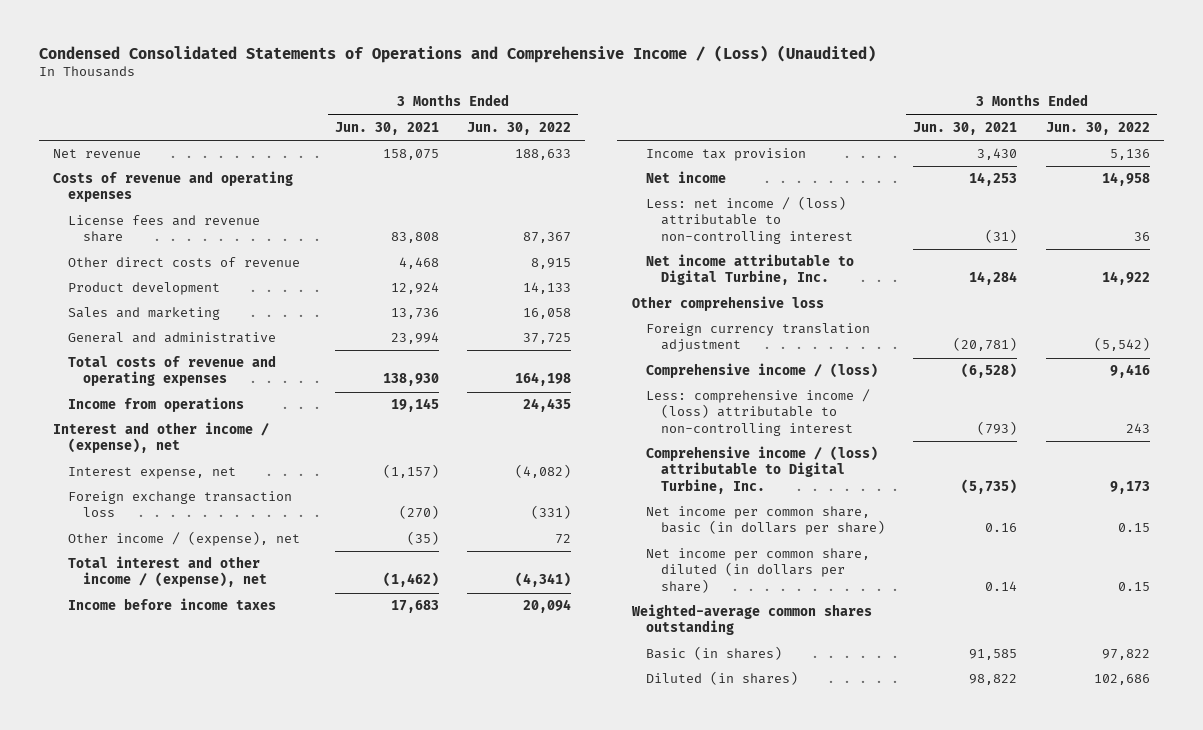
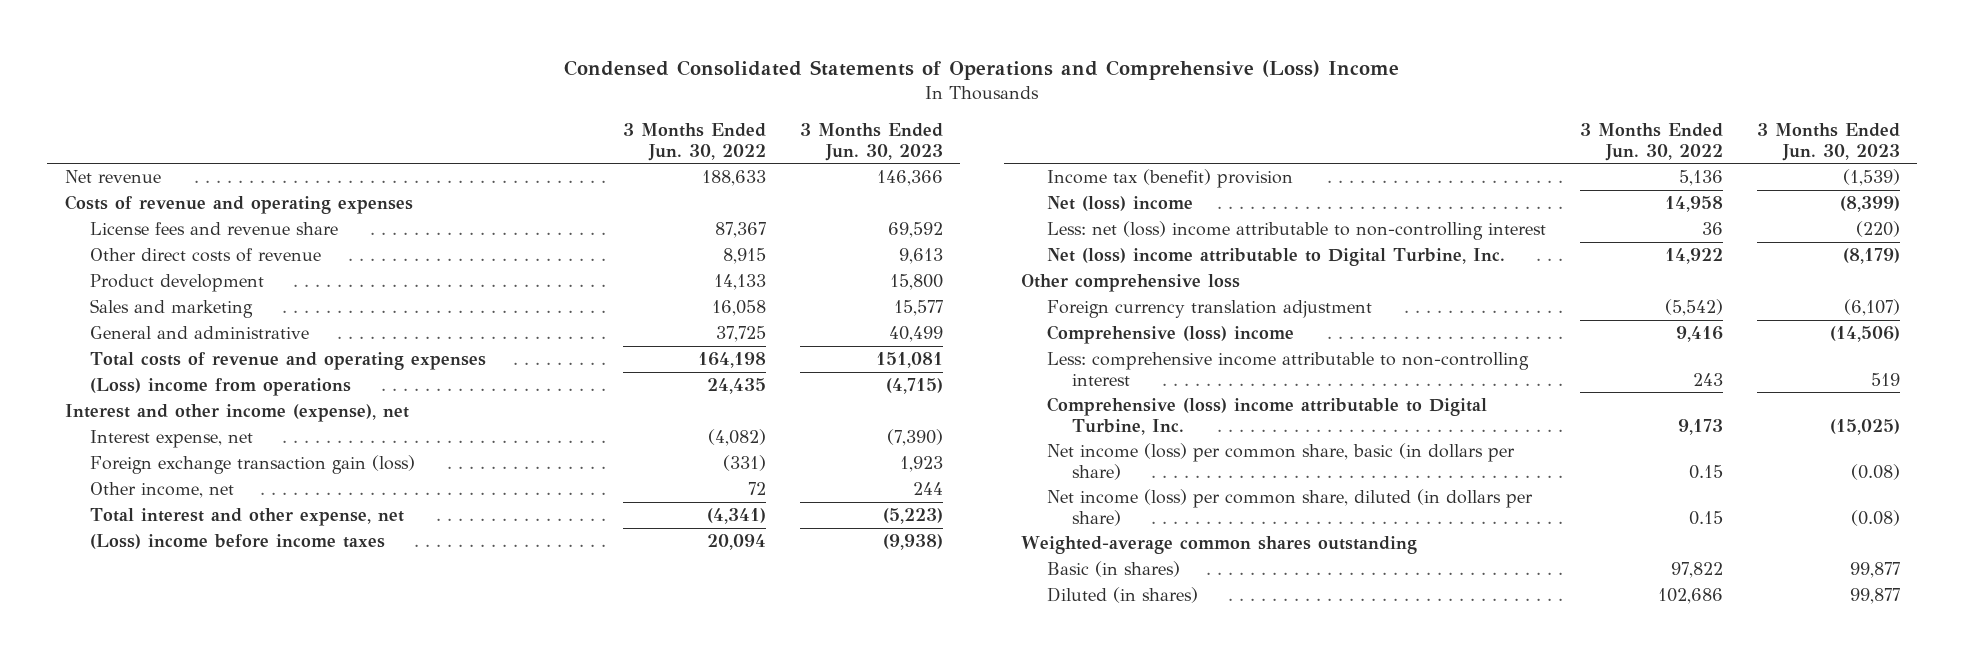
[38,44,876,63] Condensed Consolidated Statements of Operations and Comprehensive Income / (Loss) (Unaudited) -> [564,60,1400,81] Condensed Consolidated Statements of Operations and Comprehensive (Loss) Income
[334,121,439,135] Jun. 30, 2021 -> none
none -> [799,122,943,161] 3 Months Ended Jun. 30, 2023
[67,397,244,413] Income from operations -> [89,377,351,396] (Loss) income from operations
[52,422,269,454] Interest and other income / (expense), net -> [64,403,409,422] Interest and other income (expense), net
[67,491,292,518] Foreign exchange transaction loss -> [89,454,415,474] Foreign exchange transaction gain (loss)
[67,531,300,547] Other income / (expense), net -> [89,481,234,498] Other income, net
[67,556,267,588] Total interest and other income / (expense), net -> [89,507,404,526] Total interest and other expense, net
[67,598,276,611] Income before income taxes -> [89,533,385,549] (Loss) income before income taxes
[646,148,807,162] Income tax provision -> [1046,168,1293,188] Income tax (benefit) provision
[646,171,727,184] Net income -> [1046,195,1193,211] Net (loss) income
[646,196,854,244] Less: net income / (loss) attributable to non-controlling interest -> [1046,220,1546,240] Less: net (loss) income attributable to non-controlling interest
[646,254,855,286] Net income attributable to Digital Turbine, Inc. -> [1046,247,1505,266] Net (loss) income attributable to Digital Turbine, Inc.
[646,363,879,379] Comprehensive income / (loss) -> [1046,324,1294,344] Comprehensive (loss) income
[646,389,871,436] Less: comprehensive income / (loss) attributable to non-controlling interest -> [1046,351,1529,386] Less: comprehensive income attributable to non-controlling interest
[646,446,879,494] Comprehensive income / (loss) attributable to Digital Turbine, Inc. -> [1046,396,1487,435] Comprehensive (loss) income attributable to Digital Turbine, Inc.
[646,506,886,536] Net income per common share, basic (in dollars per share) -> [1046,442,1515,480] Net income (loss) per common share, basic (in dollars per share)
[646,548,871,593] Net income per common share, diluted (in dollars per share) -> [1046,488,1533,526] Net income (loss) per common share, diluted (in dollars per share)

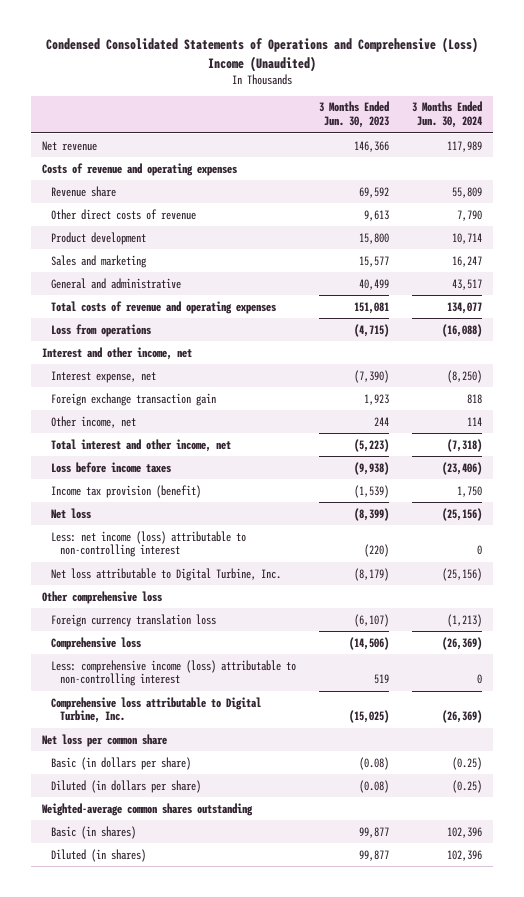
[564,60,1400,81] Condensed Consolidated Statements of Operations and Comprehensive (Loss) Income -> [45,37,478,72] Condensed Consolidated Statements of Operations and Comprehensive (Loss) Income (Unaudited)
[622,122,766,161] 3 Months Ended Jun. 30, 2022 -> none
none -> [411,101,482,129] 3 Months Ended Jun. 30, 2024
[89,221,338,235] License fees and revenue share -> [51,185,117,197] Revenue share
[89,377,351,396] (Loss) income from operations -> [51,323,152,337] Loss from operations
[64,403,409,422] Interest and other income (expense), net -> [42,346,193,360] Interest and other income, net
[89,454,415,474] Foreign exchange transaction gain (loss) -> [51,392,217,406] Foreign exchange transaction gain
[89,507,404,526] Total interest and other expense, net -> [51,438,232,452] Total interest and other income, net
[89,533,385,549] (Loss) income before income taxes -> [51,461,172,473] Loss before income taxes
[1046,168,1293,188] Income tax (benefit) provision -> [51,484,202,498] Income tax provision (benefit)
[1046,195,1193,211] Net (loss) income -> [51,507,92,519] Net loss
[1046,220,1546,240] Less: net (loss) income attributable to non-controlling interest -> [51,530,247,558] Less: net income (loss) attributable to non-controlling interest
[1046,247,1505,266] Net (loss) income attributable to Digital Turbine, Inc. -> [51,567,282,581] Net loss attributable to Digital Turbine, Inc.
[1046,299,1372,318] Foreign currency translation adjustment -> [51,613,217,627] Foreign currency translation loss
[1046,324,1294,344] Comprehensive (loss) income -> [51,636,142,650] Comprehensive loss
[1046,351,1529,386] Less: comprehensive income attributable to non-controlling interest -> [51,659,297,687] Less: comprehensive income (loss) attributable to non-controlling interest
[1046,396,1487,435] Comprehensive (loss) income attributable to Digital Turbine, Inc. -> [51,696,262,724] Comprehensive loss attributable to Digital Turbine, Inc.
none -> [42,733,168,747] Net loss per common share
[1046,442,1515,480] Net income (loss) per common share, basic (in dollars per share) -> [51,756,192,770] Basic (in dollars per share)
[1046,488,1533,526] Net income (loss) per common share, diluted (in dollars per share) -> [51,779,202,793] Diluted (in dollars per share)

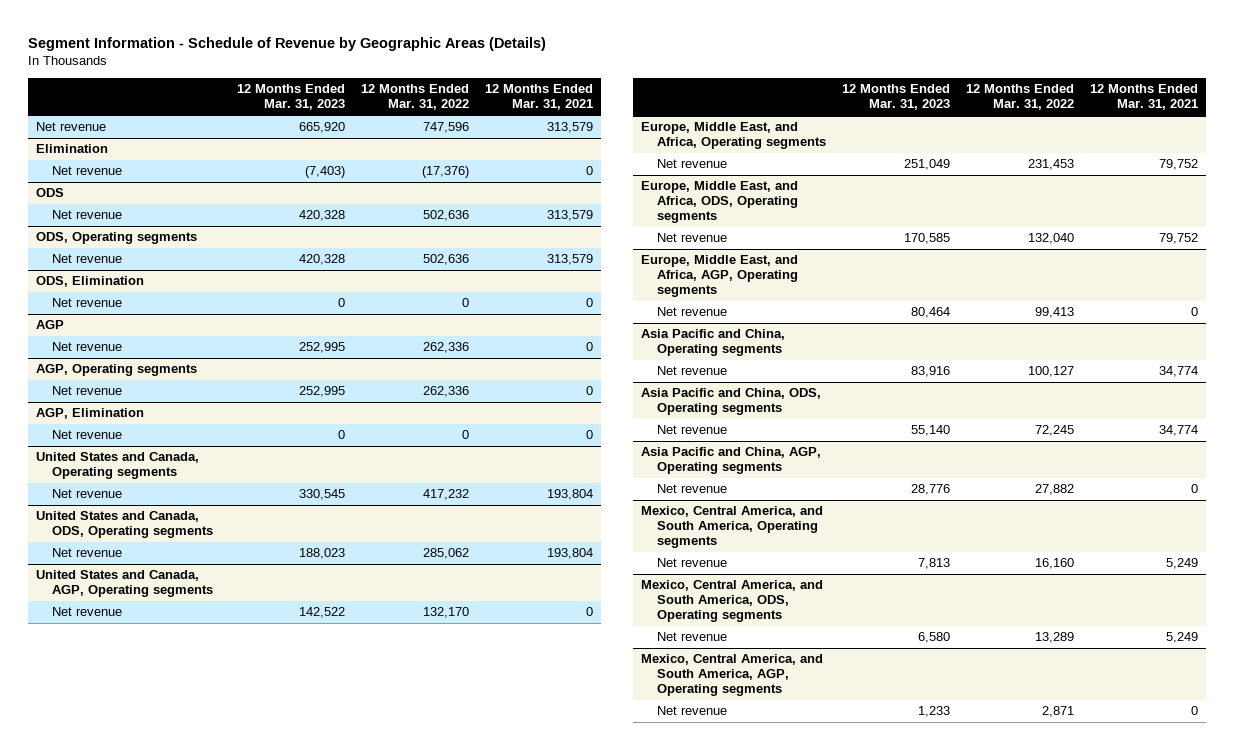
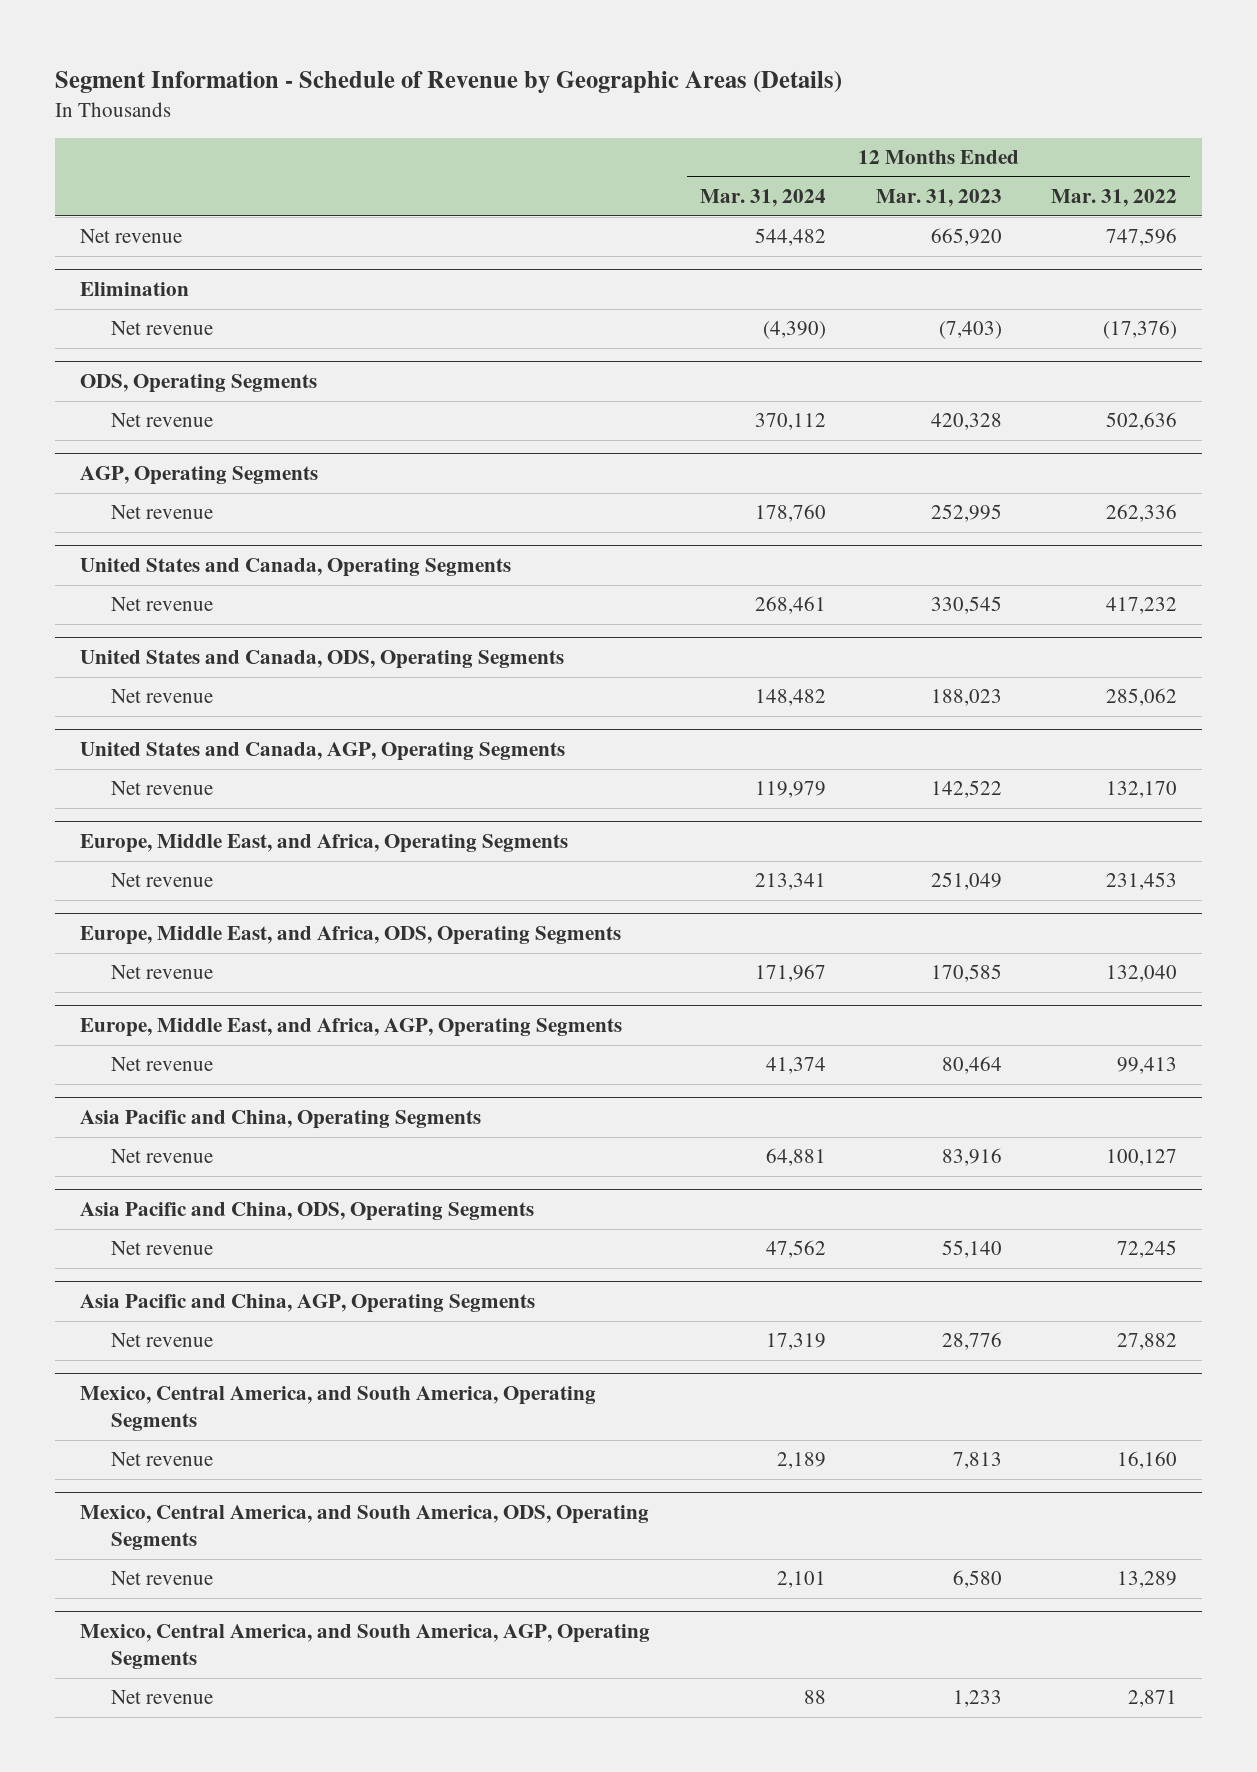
[484,84,593,111] 12 Months Ended Mar. 31, 2021 -> none
none -> [699,189,826,208] Mar. 31, 2024
[36,188,65,198] ODS -> none
[52,210,123,220] Net revenue -> none
[36,232,198,245] ODS, Operating segments -> [80,374,318,394] ODS, Operating Segments
[36,276,145,288] ODS, Elimination -> none
[52,298,123,308] Net revenue -> none
[36,320,65,330] AGP -> none
[52,342,123,352] Net revenue -> none
[36,364,198,377] AGP, Operating segments -> [80,466,319,486] AGP, Operating Segments
[36,408,145,420] AGP, Elimination -> none
[52,430,123,440] Net revenue -> none
[36,452,200,480] United States and Canada, Operating segments -> [80,558,512,578] United States and Canada, Operating Segments
[36,511,214,539] United States and Canada, ODS, Operating segments -> [80,650,565,670] United States and Canada, ODS, Operating Segments
[36,570,214,598] United States and Canada, AGP, Operating segments -> [80,742,566,762] United States and Canada, AGP, Operating Segments
[640,122,826,150] Europe, Middle East, and Africa, Operating segments -> [80,834,569,854] Europe, Middle East, and Africa, Operating Segments
[640,181,798,224] Europe, Middle East, and Africa, ODS, Operating segments -> [80,926,622,946] Europe, Middle East, and Africa, ODS, Operating Segments
[640,255,798,298] Europe, Middle East, and Africa, AGP, Operating segments -> [80,1018,623,1038] Europe, Middle East, and Africa, AGP, Operating Segments
[640,329,785,357] Asia Pacific and China, Operating segments -> [80,1110,482,1130] Asia Pacific and China, Operating Segments
[640,388,821,416] Asia Pacific and China, ODS, Operating segments -> [80,1202,535,1222] Asia Pacific and China, ODS, Operating Segments
[640,447,821,475] Asia Pacific and China, AGP, Operating segments -> [80,1294,536,1314] Asia Pacific and China, AGP, Operating Segments
[640,506,823,549] Mexico, Central America, and South America, Operating segments -> [80,1386,597,1432] Mexico, Central America, and South America, Operating Segments
[640,580,823,623] Mexico, Central America, and South America, ODS, Operating segments -> [80,1505,650,1551] Mexico, Central America, and South America, ODS, Operating Segments
[640,654,823,697] Mexico, Central America, and South America, AGP, Operating segments -> [80,1624,651,1670] Mexico, Central America, and South America, AGP, Operating Segments

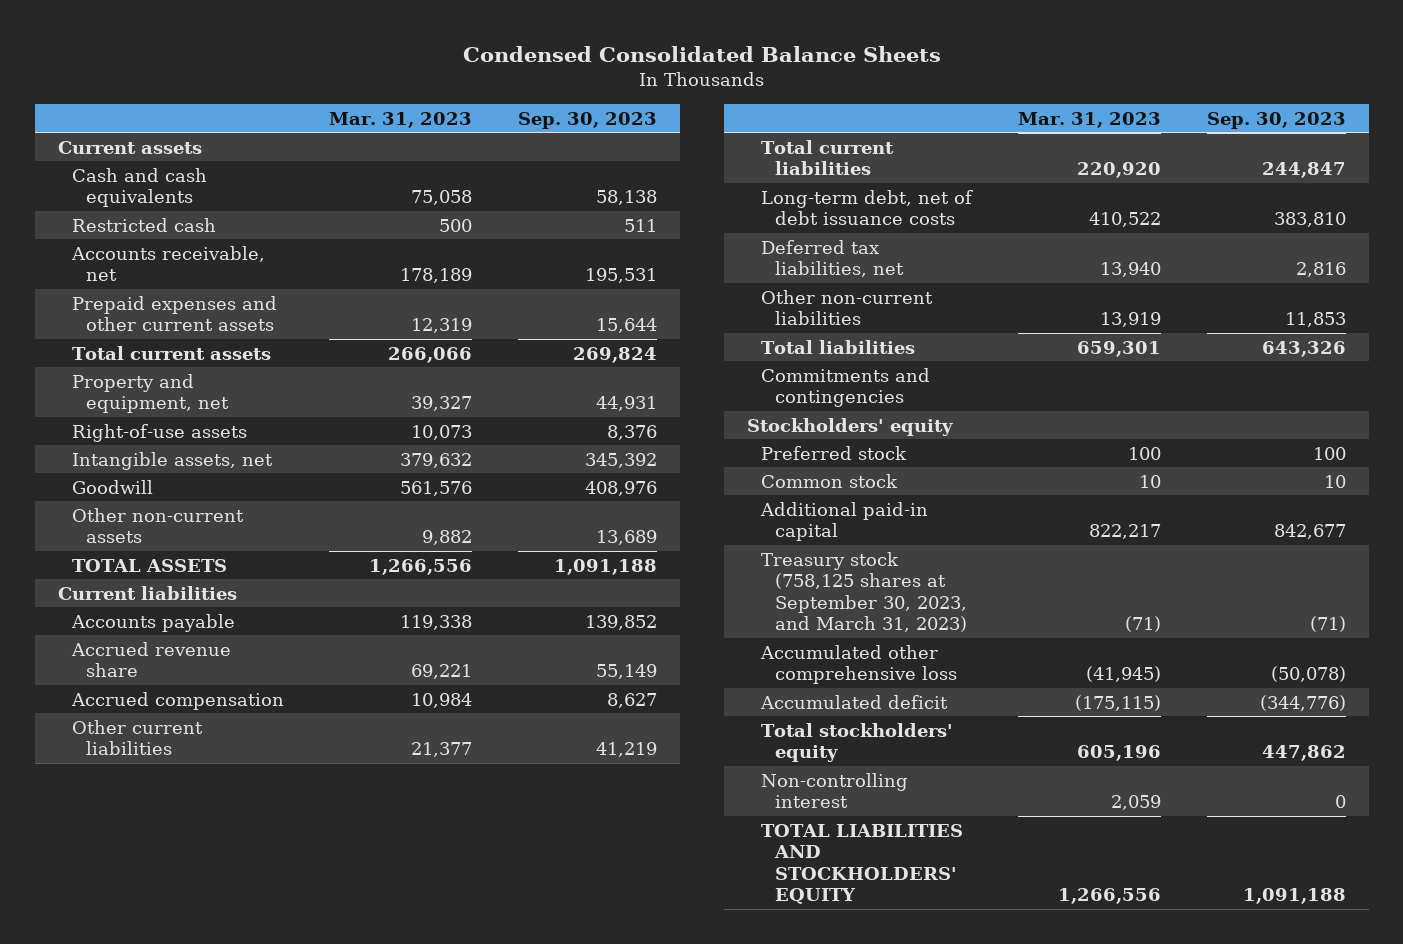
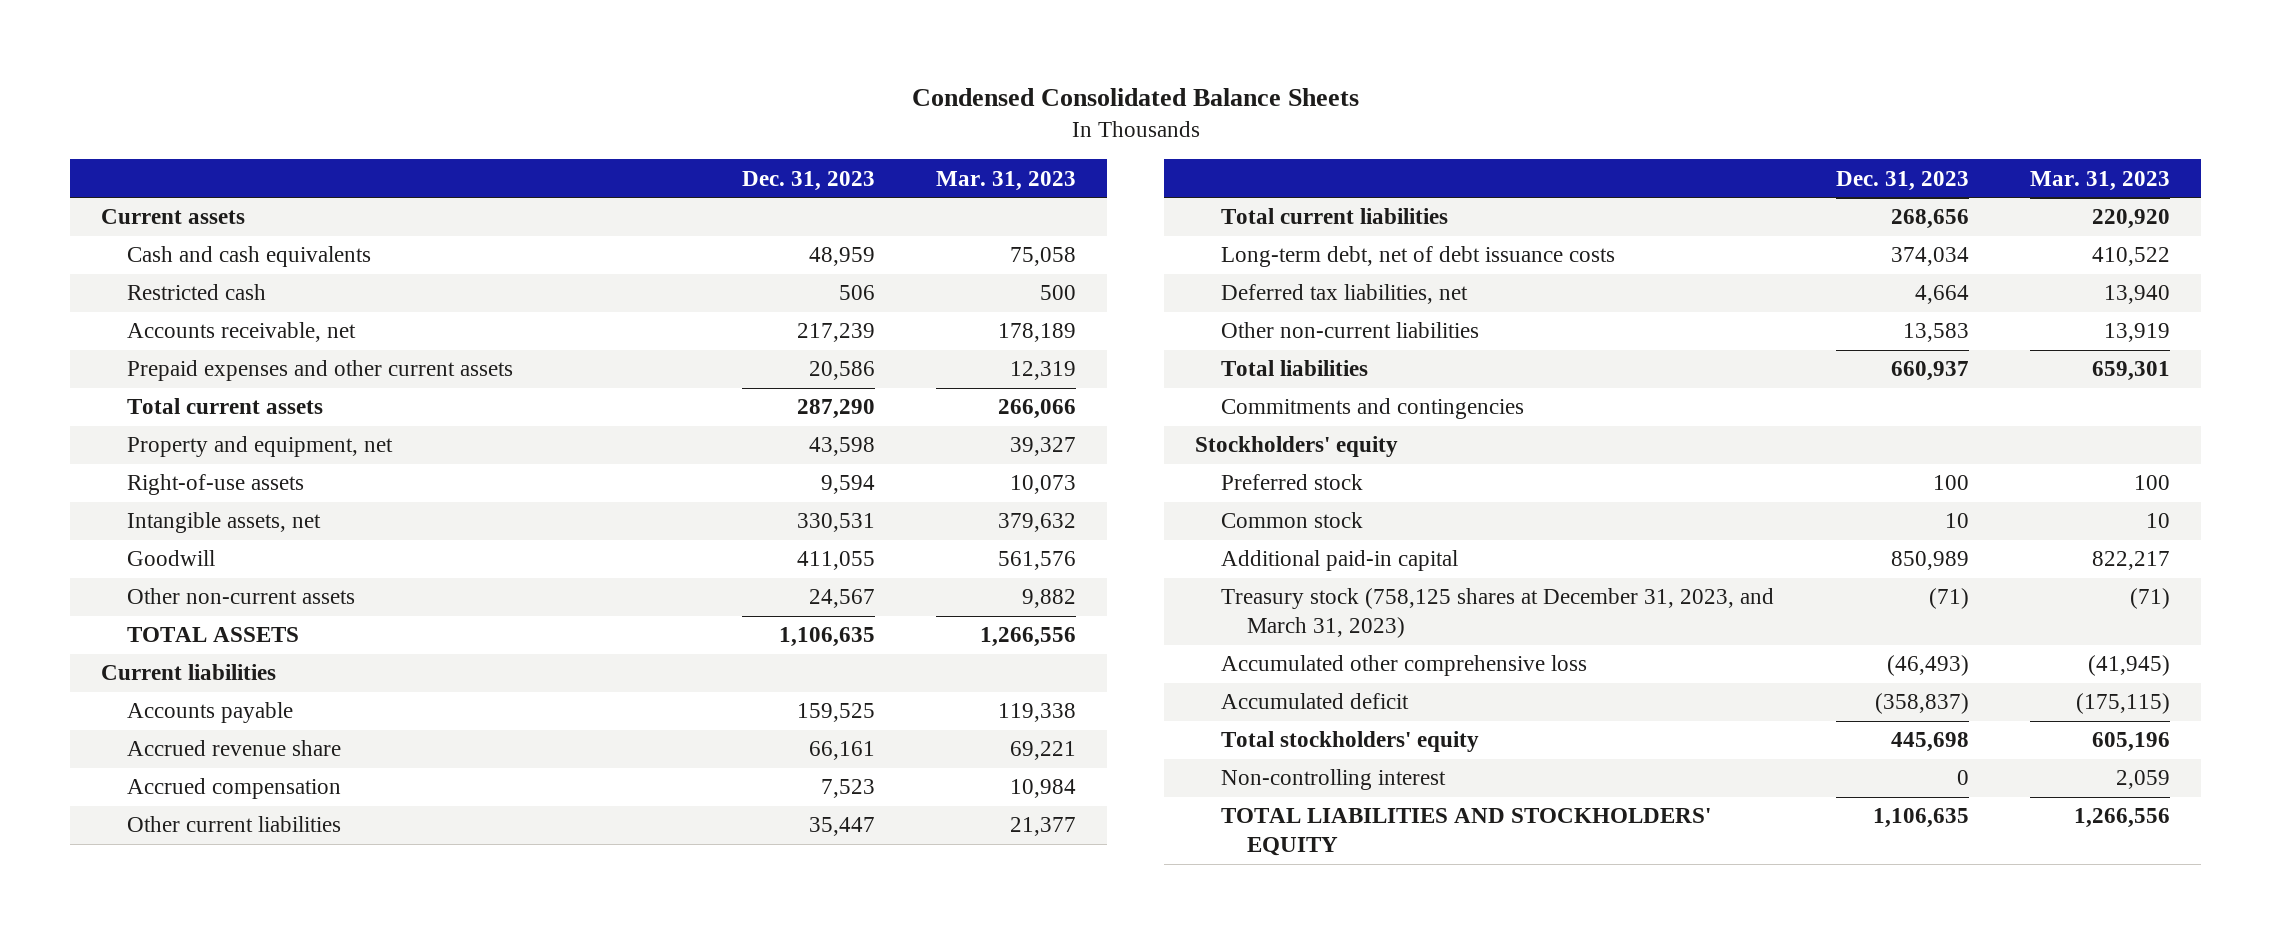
[517,111,657,129] Sep. 30, 2023 -> none
none -> [741,170,875,191] Dec. 31, 2023
[760,551,968,633] Treasury stock (758,125 shares at September 30, 2023, and March 31, 2023) -> [1221,588,1775,639] Treasury stock (758,125 shares at December 31, 2023, and March 31, 2023)

